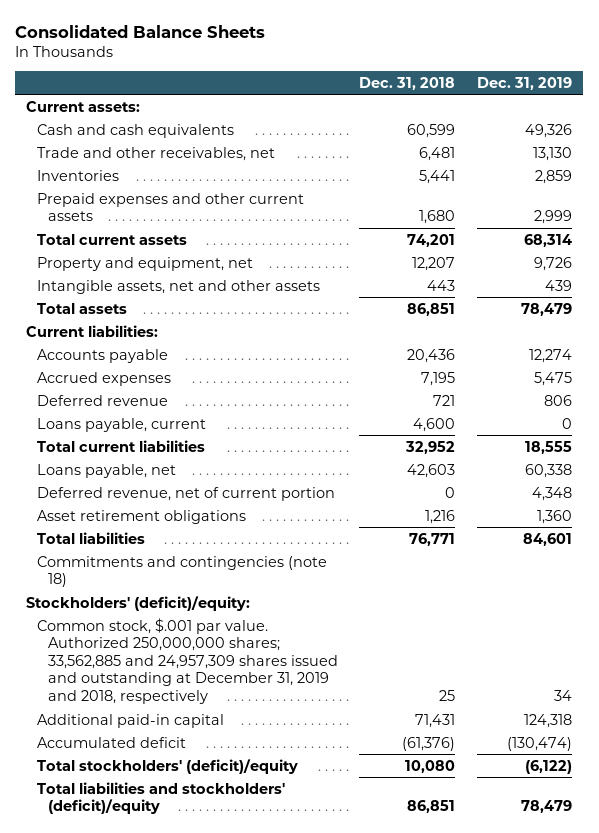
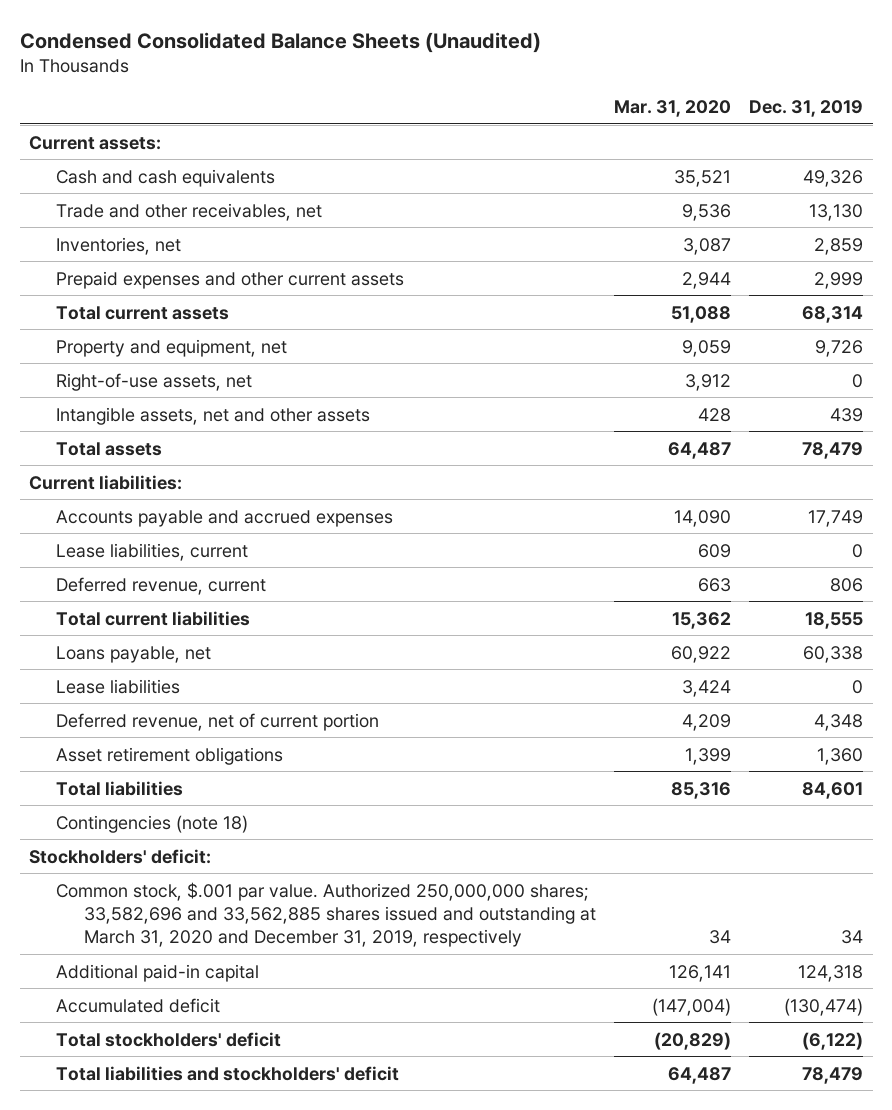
[15,24,266,38] Consolidated Balance Sheets -> [19,31,541,53] Condensed Consolidated Balance Sheets (Unaudited)
[359,76,456,90] Dec. 31, 2018 -> none
none -> [614,99,732,117] Mar. 31, 2020
[36,169,119,181] Inventories -> [56,236,182,255] Inventories, net
none -> [56,372,253,391] Right-of-use assets, net
[36,348,168,363] Accounts payable -> none
[36,371,171,386] Accrued expenses -> none
[36,417,206,432] Loans payable, current -> none
none -> [56,509,394,527] Accounts payable and accrued expenses
none -> [56,542,249,561] Lease liabilities, current
[36,394,168,406] Deferred revenue -> [56,576,267,595] Deferred revenue, current
none -> [56,678,181,694] Lease liabilities
[36,555,327,588] Commitments and contingencies (note 18) -> [56,814,249,833] Contingencies (note 18)
[26,595,251,611] Stockholders' (deficit)/equity: -> [29,848,212,864] Stockholders' deficit:
[36,617,338,705] Common stock, $.001 par value. Authorized 250,000,000 shares; 33,562,885 and 24,957,309 shares issued and outstanding at December 31, 2019 and 2018, respectively -> [56,881,596,947] Common stock, $.001 par value. Authorized 250,000,000 shares; 33,582,696 and 33,562,885 shares issued and outstanding at March 31, 2020 and December 31, 2019, respectively
[36,758,298,774] Total stockholders' (deficit)/equity -> [56,1031,282,1047] Total stockholders' deficit
[36,781,285,815] Total liabilities and stockholders' (deficit)/equity -> [56,1065,400,1081] Total liabilities and stockholders' deficit

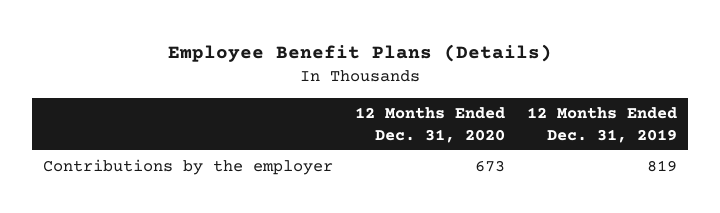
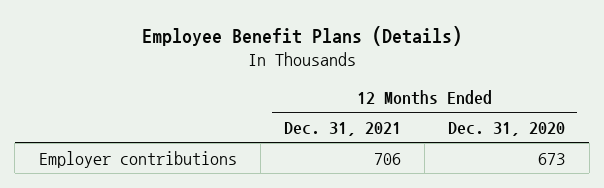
[526,107,677,143] 12 Months Ended Dec. 31, 2019 -> none
none -> [283,121,401,136] Dec. 31, 2021
[42,159,333,176] Contributions by the employer -> [38,150,237,168] Employer contributions

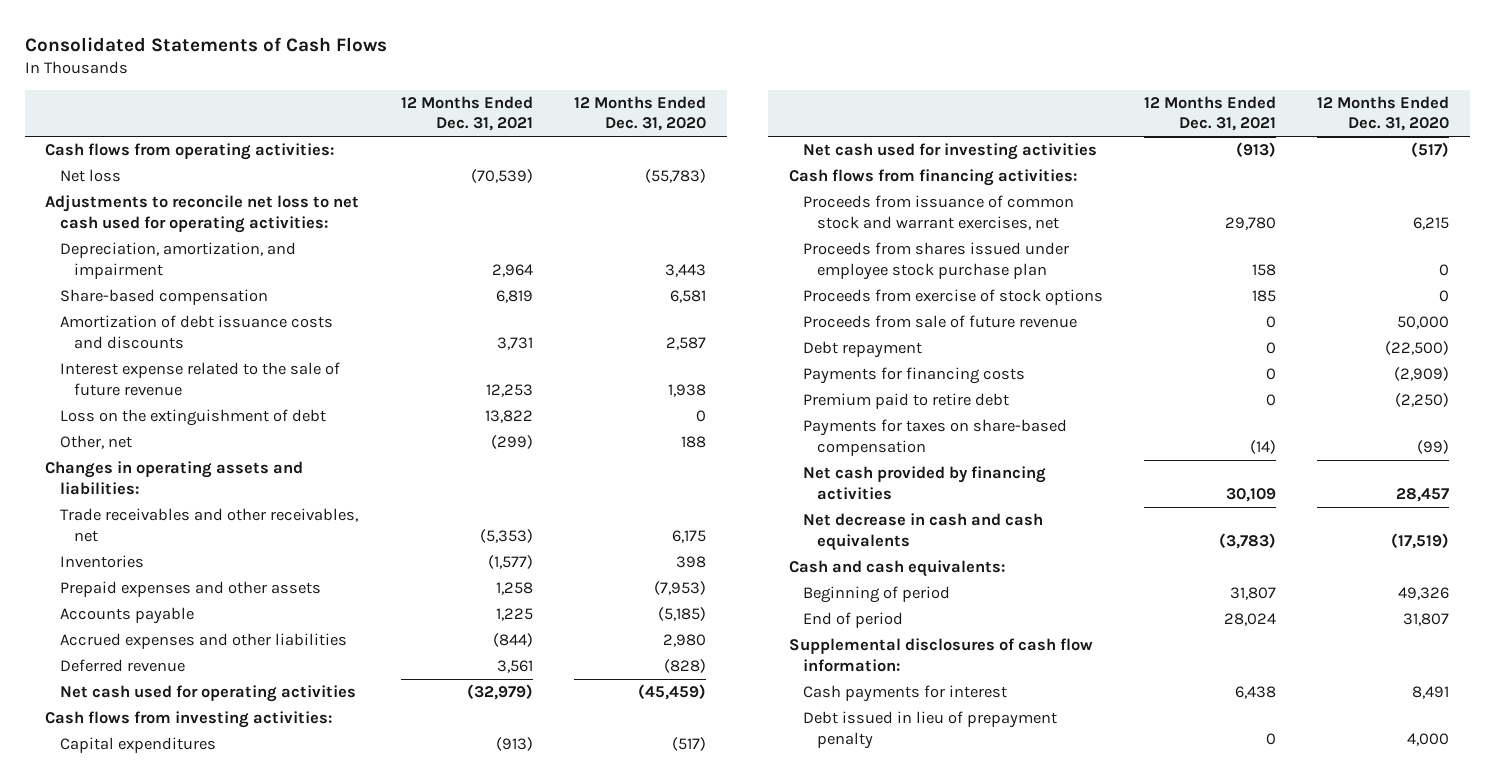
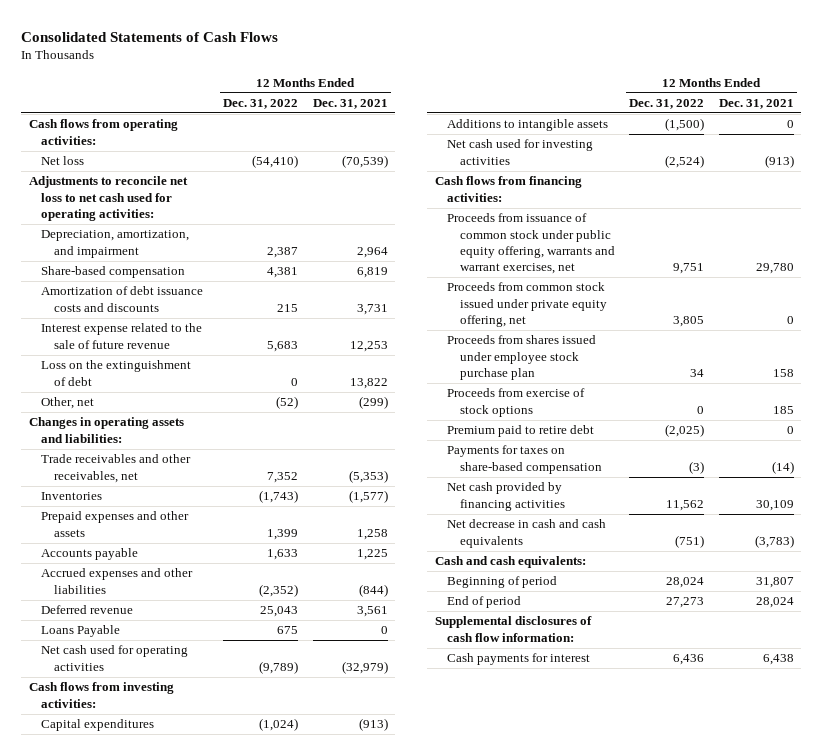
[574,96,707,132] 12 Months Ended Dec. 31, 2020 -> none
none -> [223,98,299,109] Dec. 31, 2022
none -> [41,625,121,638] Loans Payable
none -> [447,119,609,132] Additions to intangible assets
[802,195,1074,230] Proceeds from issuance of common stock and warrant exercises, net -> [447,213,615,275] Proceeds from issuance of common stock under public equity offering, warrants and warrant exercises, net
none -> [447,282,607,327] Proceeds from common stock issued under private equity offering, net
[802,315,1077,329] Proceeds from sale of future revenue -> none
[802,341,922,359] Debt repayment -> none
[802,367,1025,385] Payments for financing costs -> none
[802,711,1057,749] Debt issued in lieu of prepayment penalty -> none

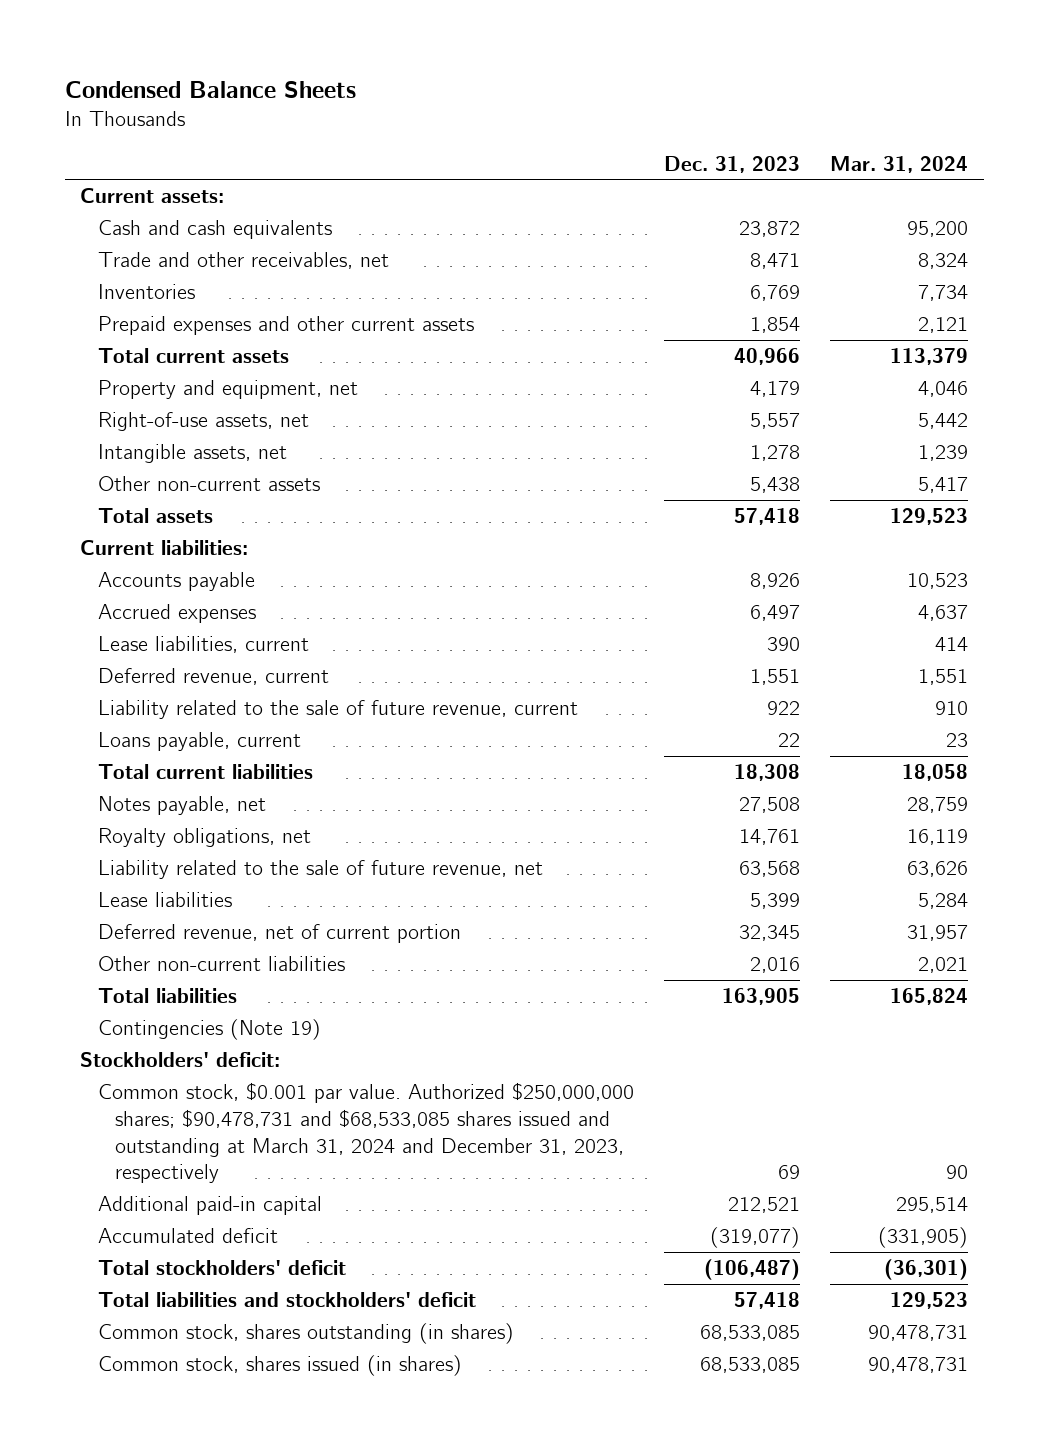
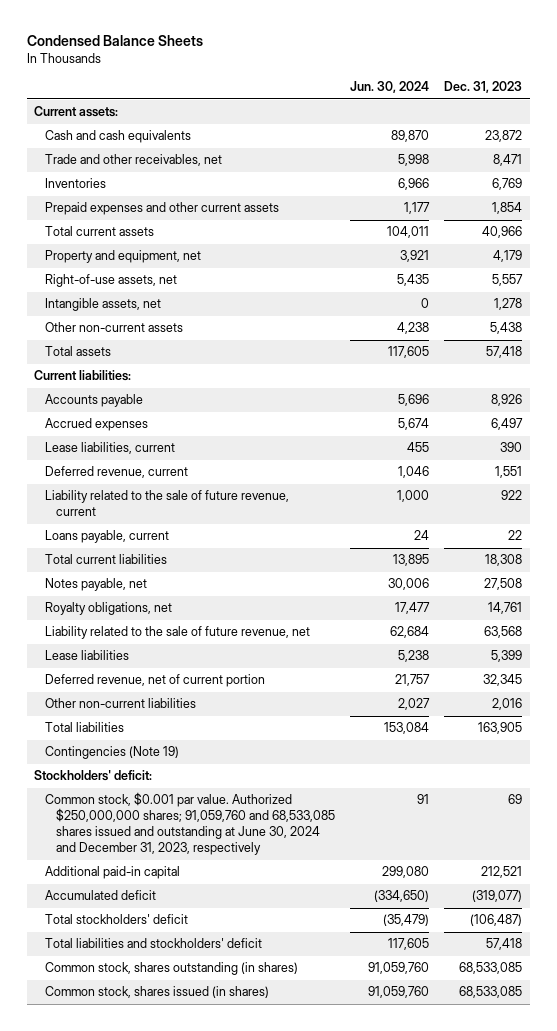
[830,155,969,173] Mar. 31, 2024 -> none
none -> [350,81,430,94] Jun. 30, 2024
[97,1082,634,1184] Common stock, $0.001 par value. Authorized $250,000,000 shares; $90,478,731 and $68,533,085 shares issued and outstanding at March 31, 2024 and December 31, 2023, respectively -> [45,792,335,856] Common stock, $0.001 par value. Authorized $250,000,000 shares; 91,059,760 and 68,533,085 shares issued and outstanding at June 30, 2024 and December 31, 2023, respectively

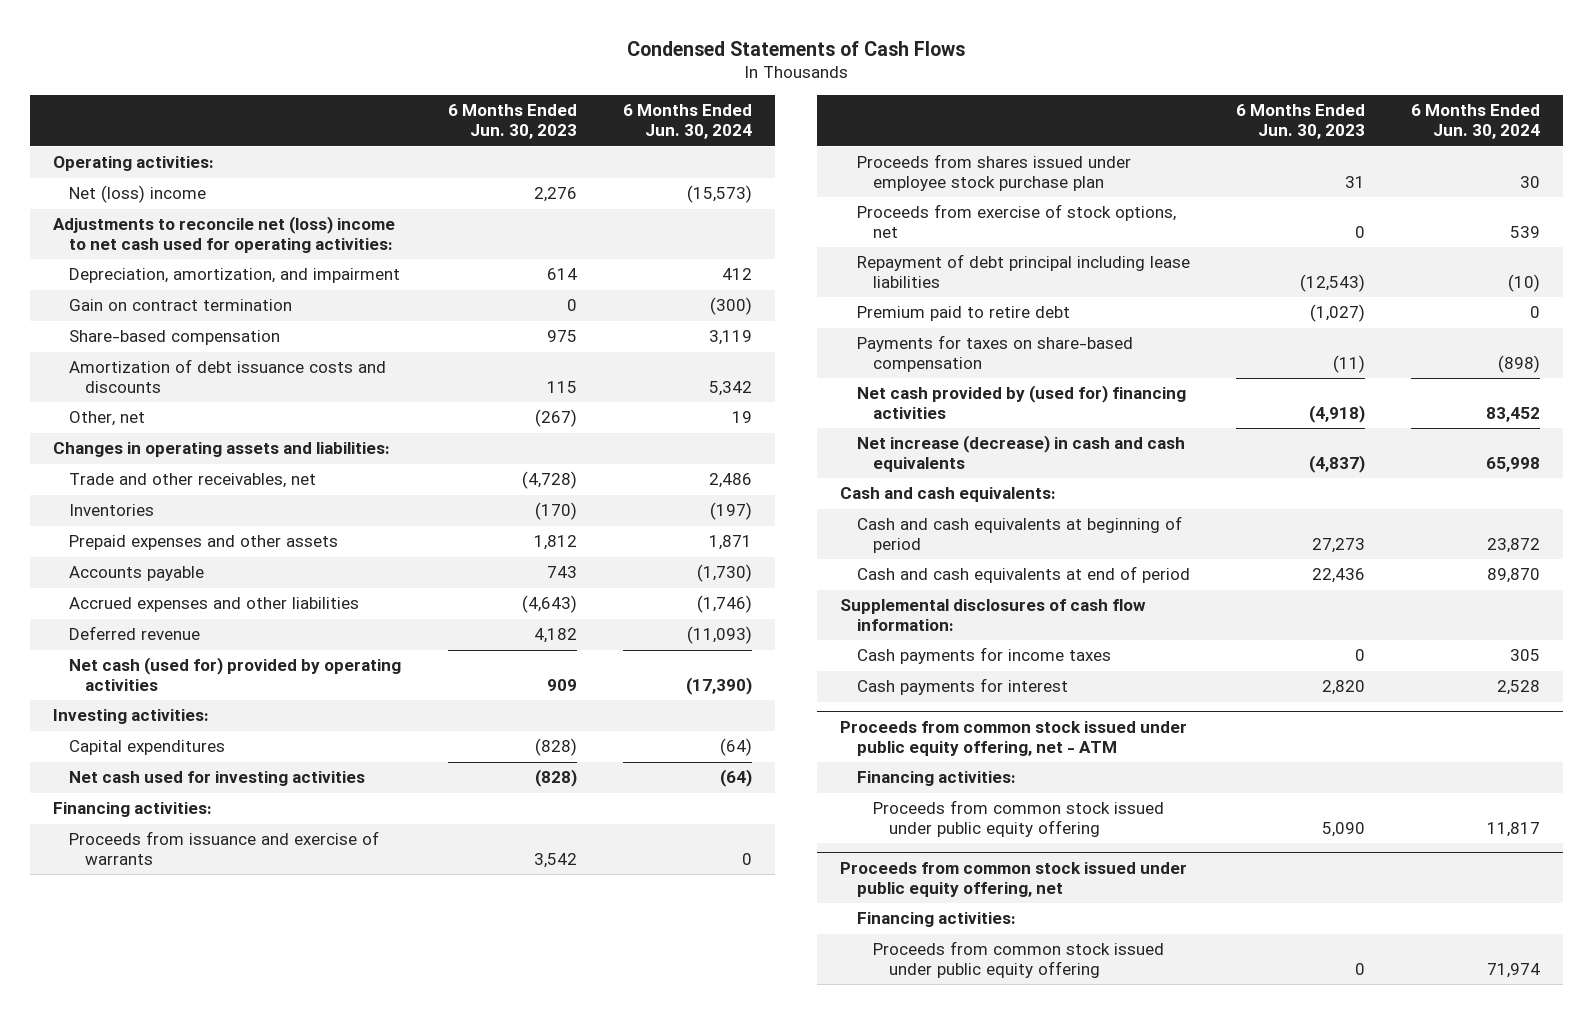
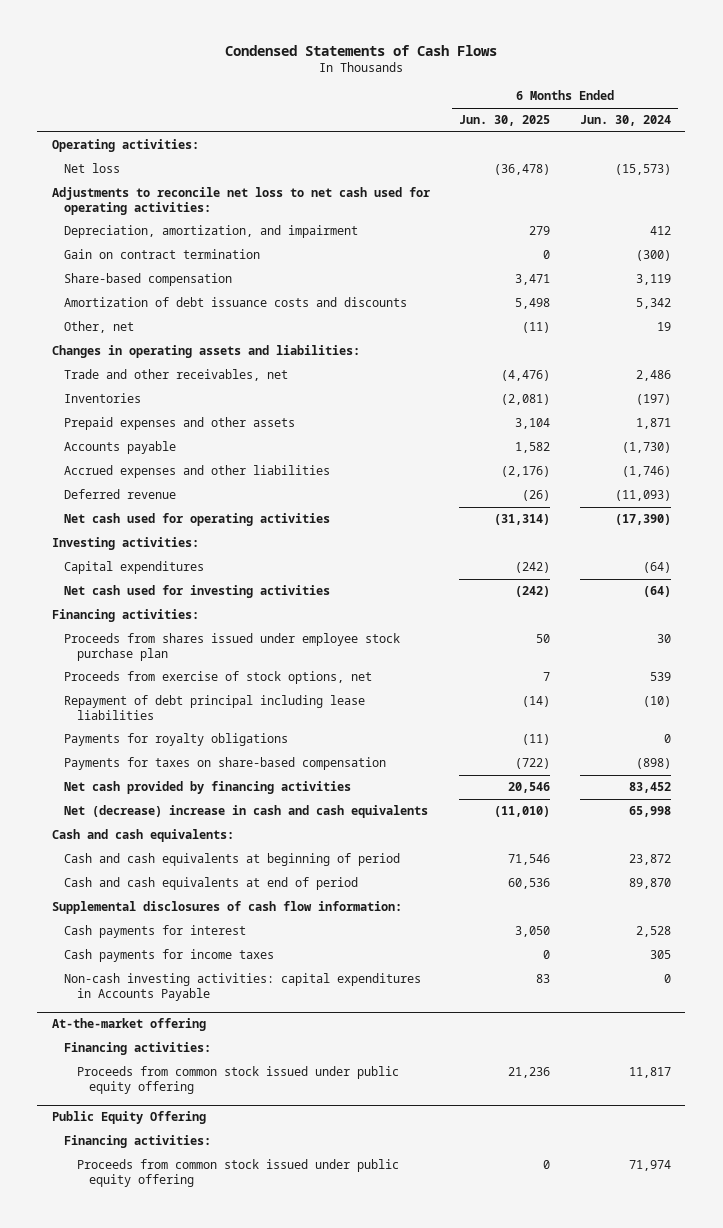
[448,104,578,140] 6 Months Ended Jun. 30, 2023 -> none
none -> [459,115,551,127] Jun. 30, 2025
[68,185,206,204] Net (loss) income -> [64,163,121,174] Net loss
[52,216,395,254] Adjustments to reconcile net (loss) income to net cash used for operating activities: -> [51,187,430,215] Adjustments to reconcile net loss to net cash used for operating activities:
[68,657,401,692] Net cash (used for) provided by operating activities -> [64,513,331,527] Net cash used for operating activities
[68,831,379,866] Proceeds from issuance and exercise of warrants -> none
[856,306,1070,322] Premium paid to retire debt -> none
none -> [64,733,289,747] Payments for royalty obligations
[856,385,1186,420] Net cash provided by (used for) financing activities -> [64,781,352,795] Net cash provided by financing activities
[856,435,1185,473] Net increase (decrease) in cash and cash equivalents -> [64,805,429,819] Net (decrease) increase in cash and cash equivalents
[840,721,1188,757] Proceeds from common stock issued under public equity offering, net - ATM -> none
[856,647,1111,665] Cash payments for income taxes -> [64,949,275,963] Cash payments for income taxes
none -> [64,973,422,1001] Non-cash investing activities: capital expenditures in Accounts Payable
none -> [51,1018,206,1032] At-the-market offering
[840,862,1188,898] Proceeds from common stock issued under public equity offering, net -> none
none -> [51,1111,206,1125] Public Equity Offering

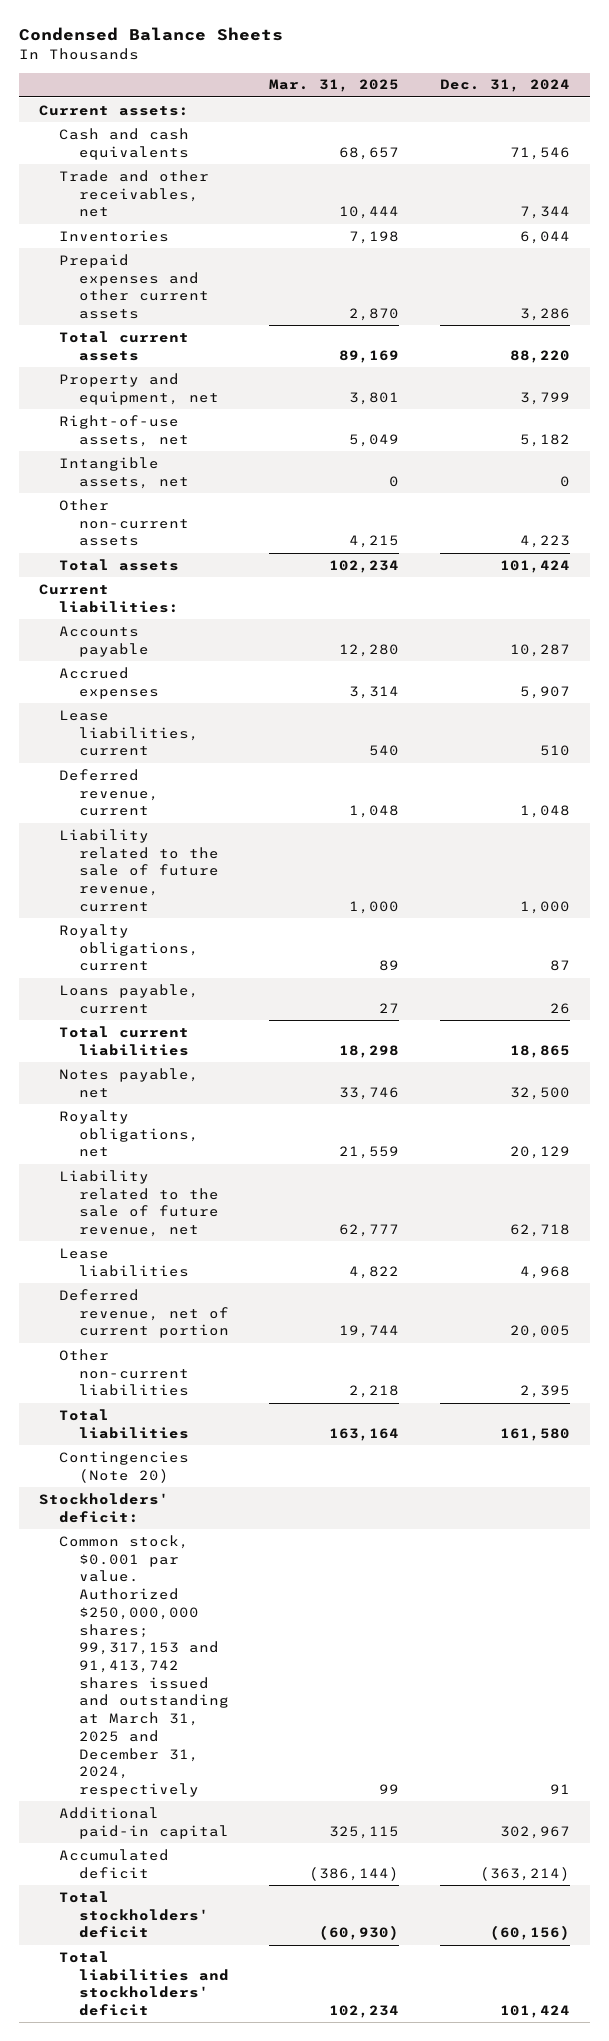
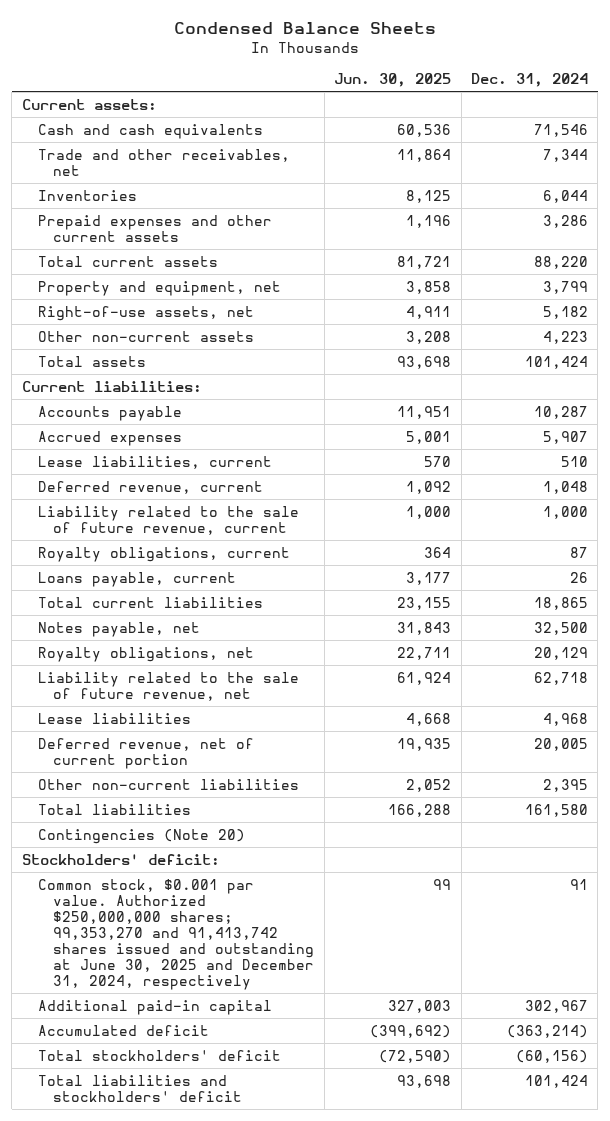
[269,79,400,93] Mar. 31, 2025 -> none
none -> [334,73,452,88] Jun. 30, 2025
[59,456,190,489] Intangible assets, net -> none
[59,1534,230,1798] Common stock, $0.001 par value. Authorized $250,000,000 shares; 99,317,153 and 91,413,742 shares issued and outstanding at March 31, 2025 and December 31, 2024, respectively -> [37,878,315,991] Common stock, $0.001 par value. Authorized $250,000,000 shares; 99,353,270 and 91,413,742 shares issued and outstanding at June 30, 2025 and December 31, 2024, respectively

